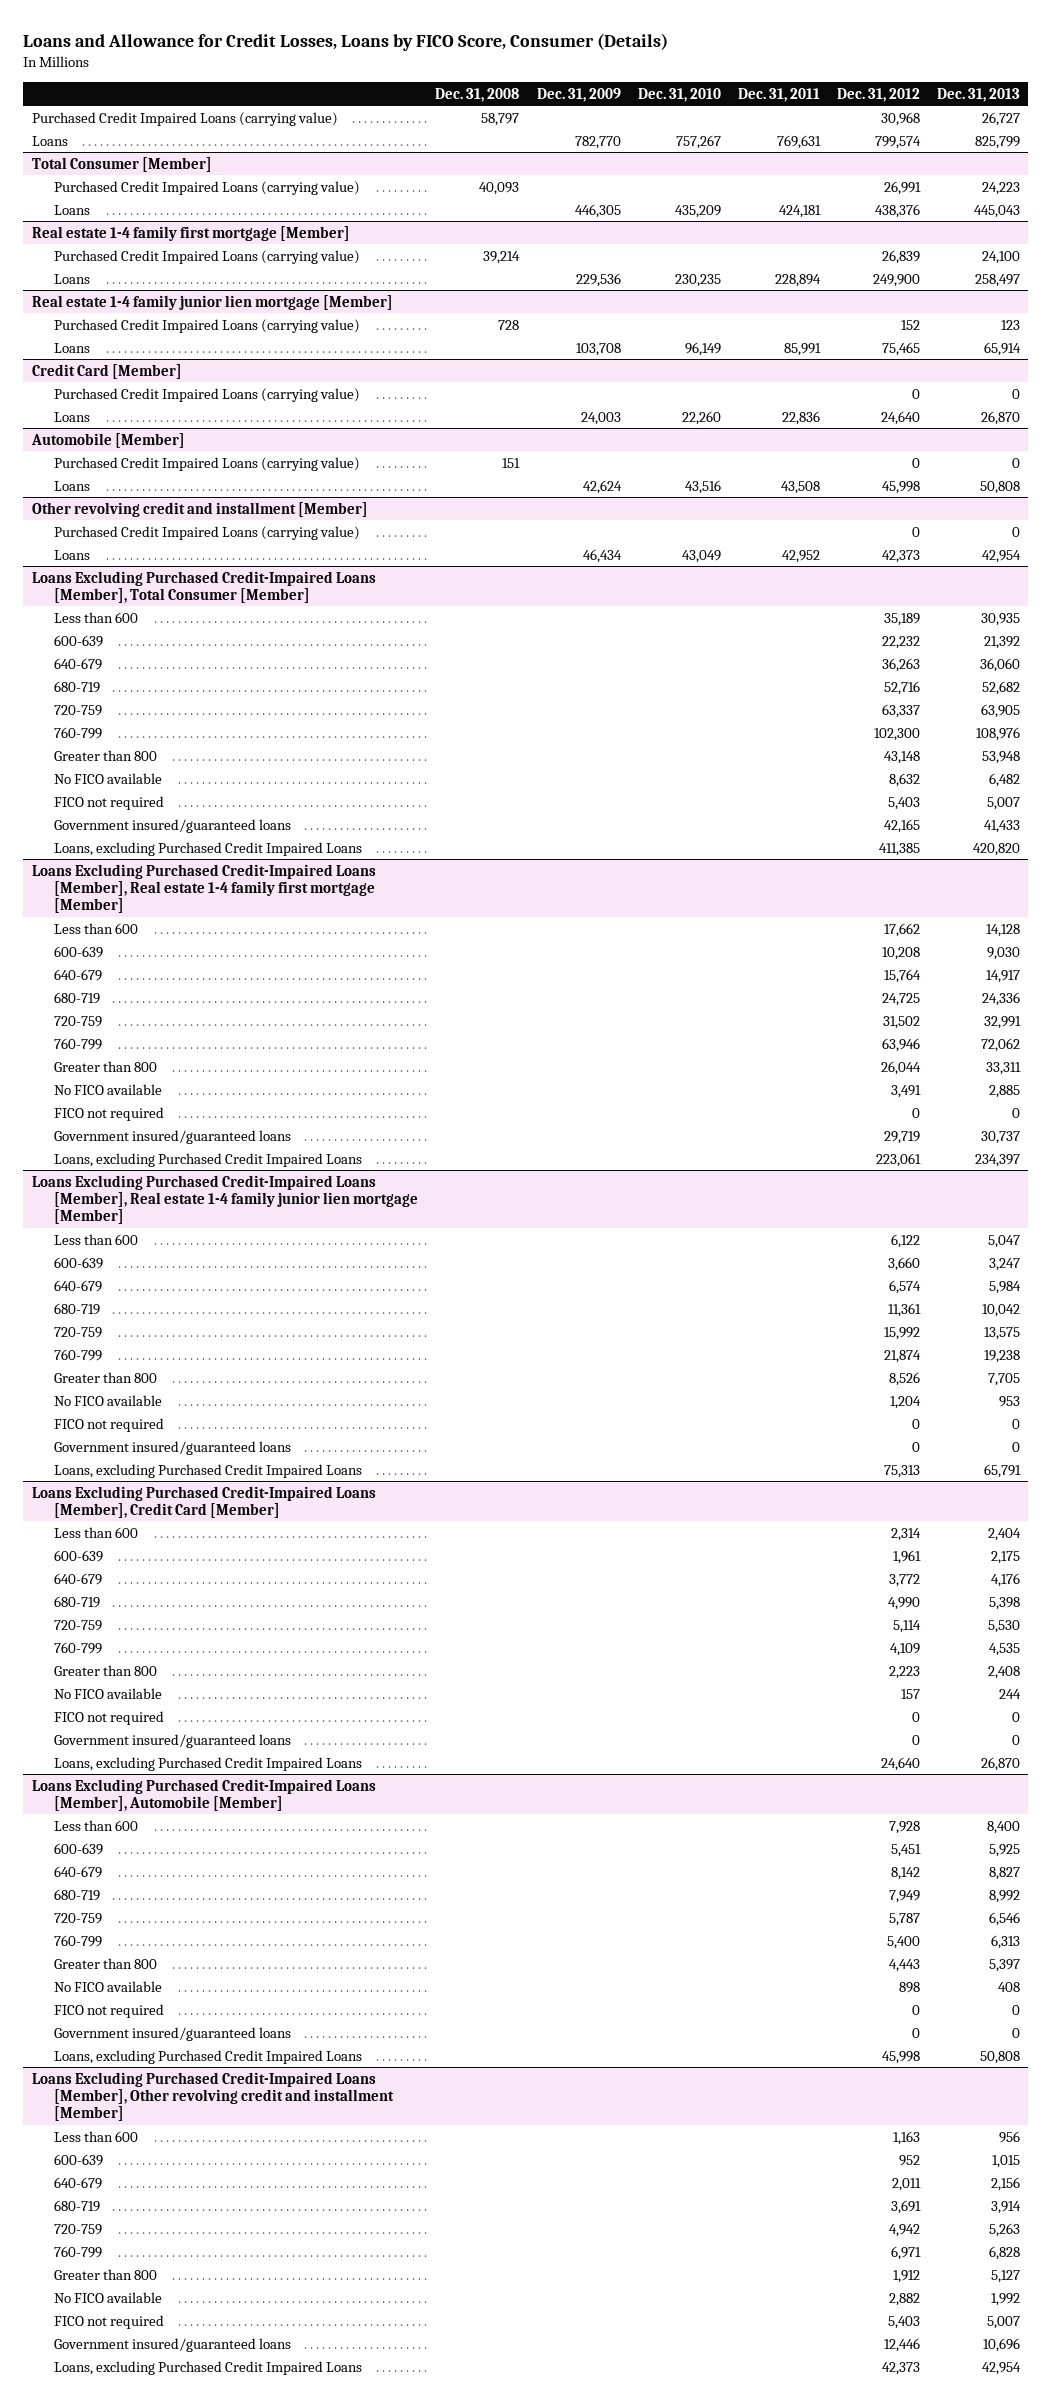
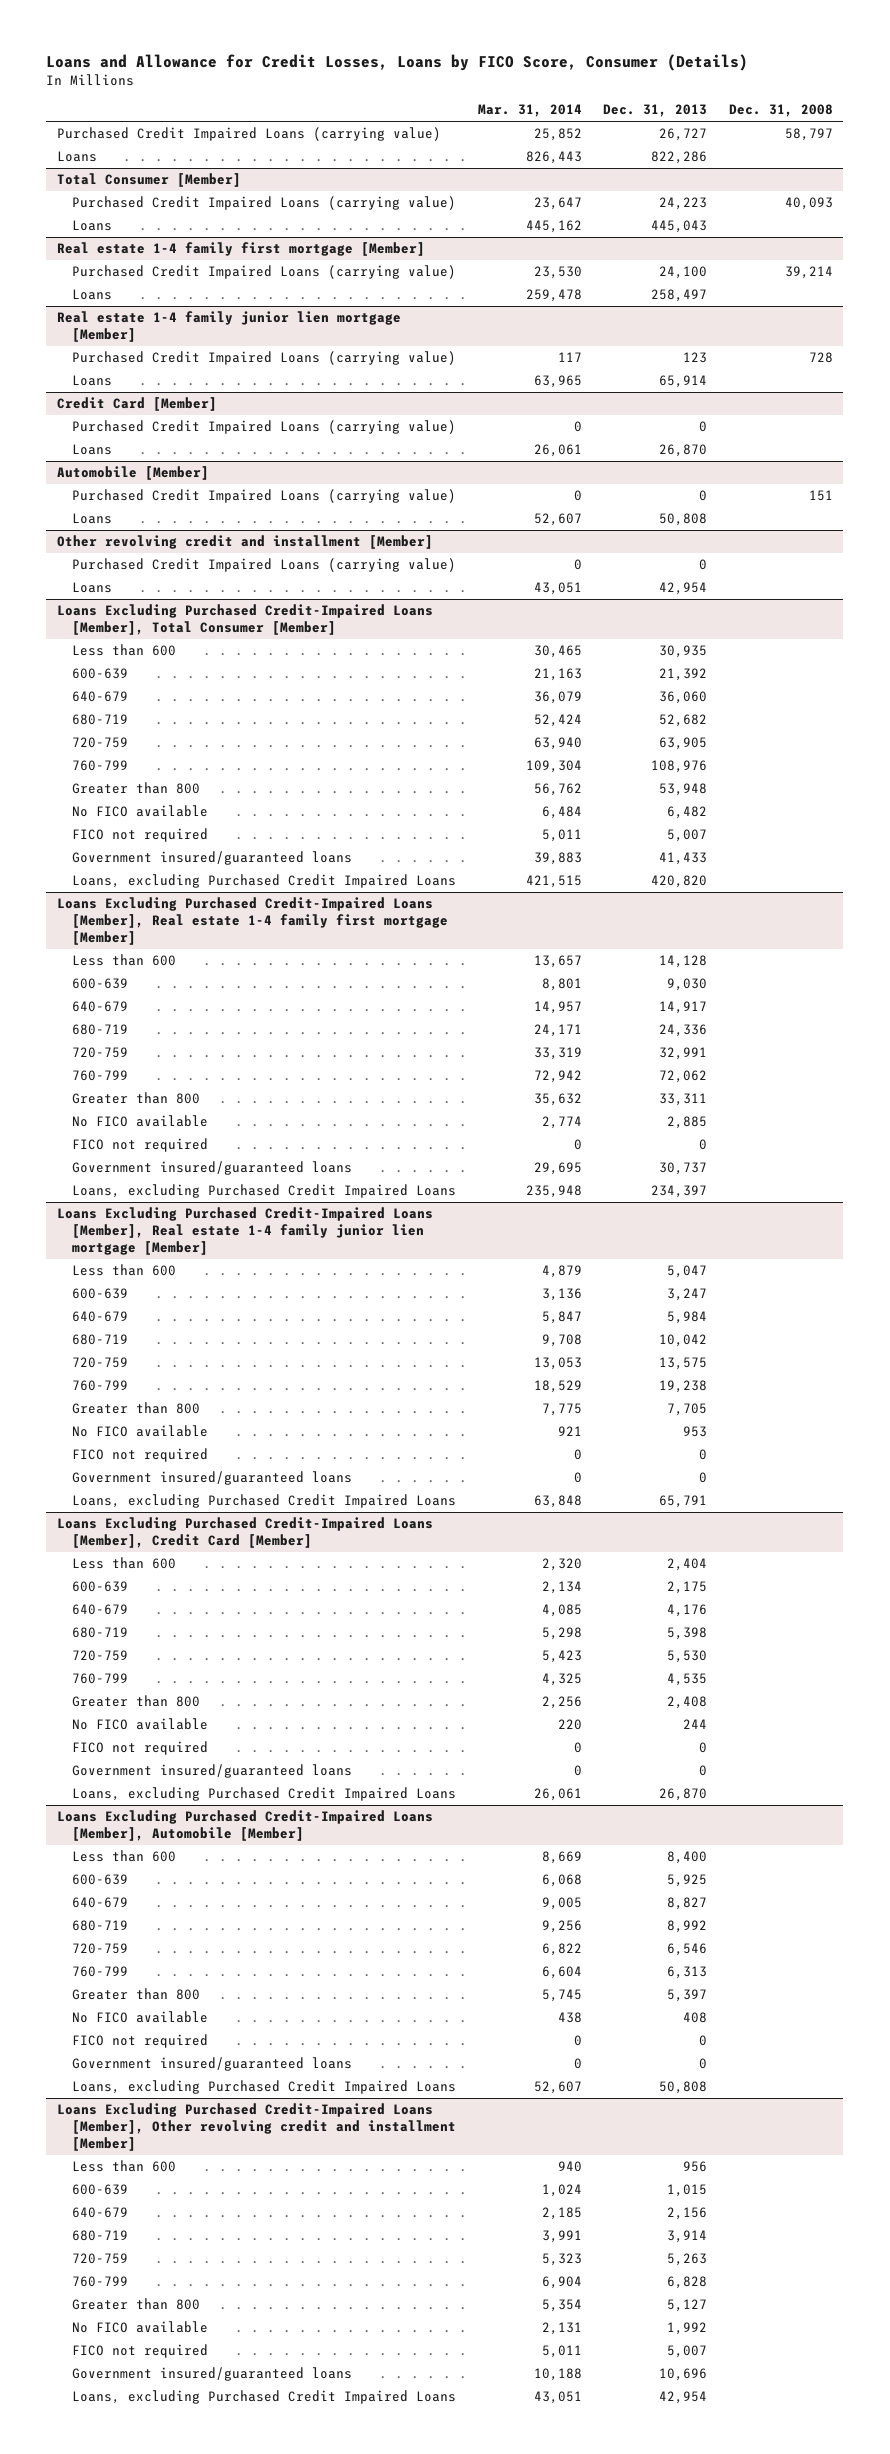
[536,87,621,102] Dec. 31, 2009 -> none
[637,87,721,102] Dec. 31, 2010 -> none
[737,87,820,102] Dec. 31, 2011 -> none
[836,87,920,102] Dec. 31, 2012 -> none
none -> [477,104,582,118] Mar. 31, 2014
[974,135,1020,149] 825,799 -> [651,151,708,165] 822,286

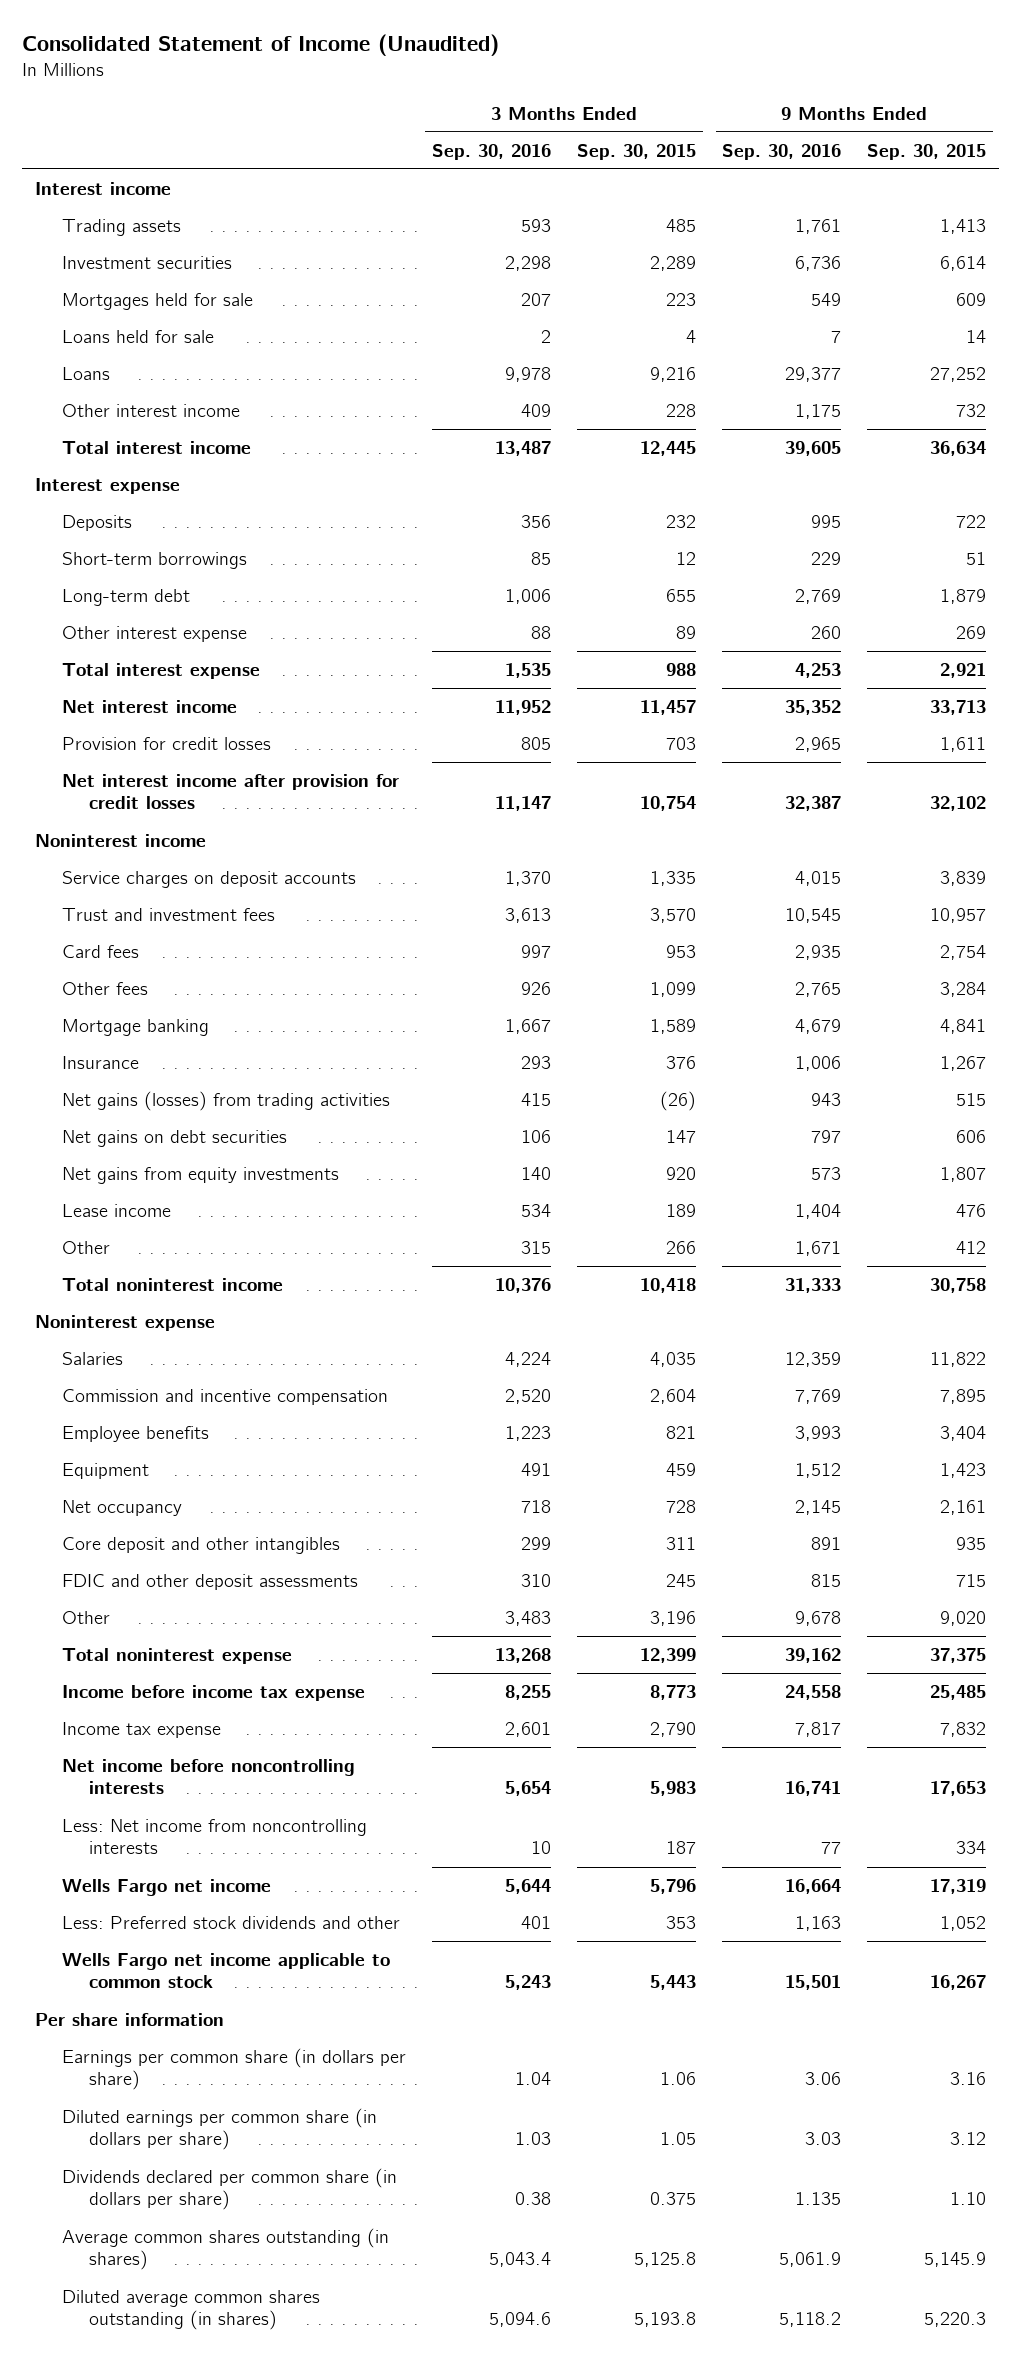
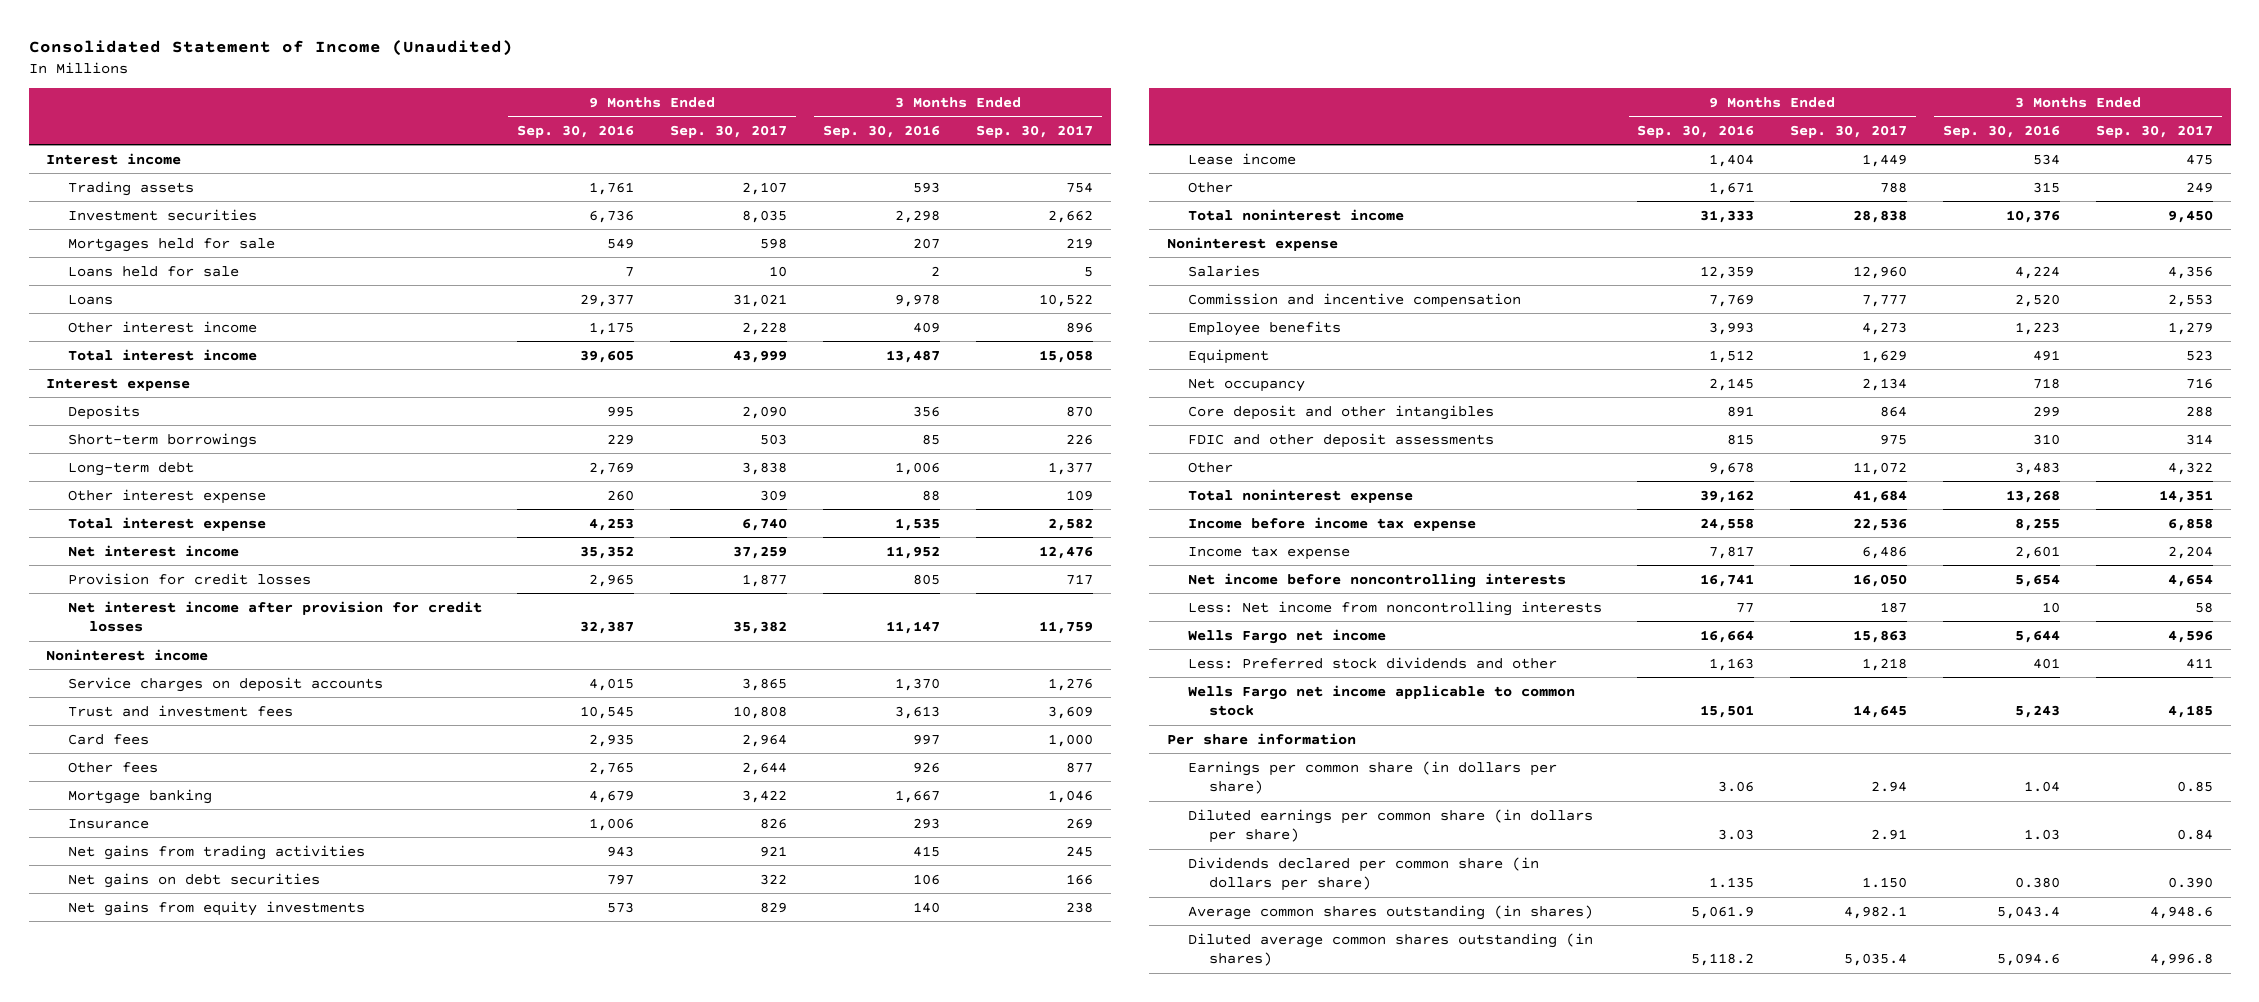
[576,143,696,160] Sep. 30, 2015 -> none
[867,143,987,160] Sep. 30, 2015 -> none
none -> [670,124,788,138] Sep. 30, 2017
none -> [975,124,1093,138] Sep. 30, 2017
[61,1091,390,1112] Net gains (losses) from trading activities -> [67,844,365,860] Net gains from trading activities
[514,2192,551,2206] 0.38 -> [2015,877,2061,889] 0.380

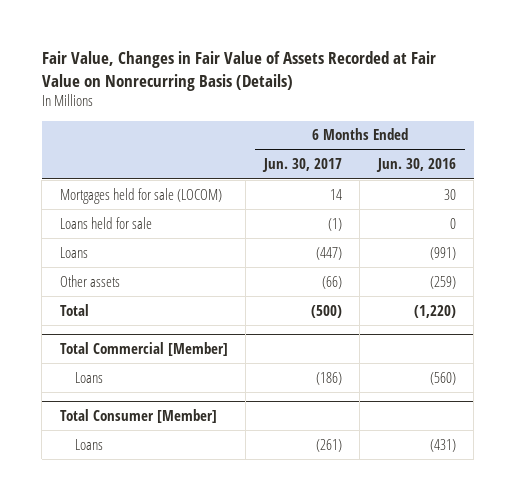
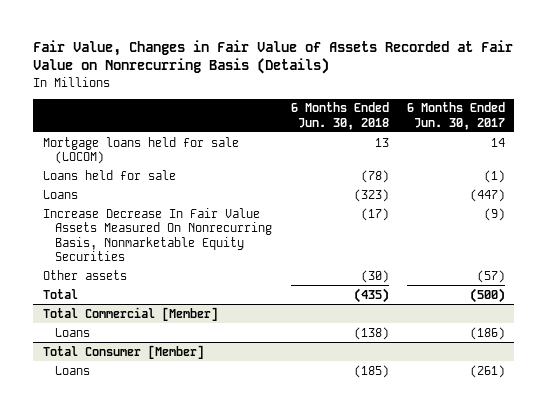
[375,158,456,173] Jun. 30, 2016 -> none
none -> [290,102,389,130] 6 Months Ended Jun. 30, 2018
[59,187,222,204] Mortgages held for sale (LOCOM) -> [42,136,239,165] Mortgage loans held for sale (LOCOM)
none -> [42,207,272,262] Increase Decrease In Fair Value Assets Measured On Nonrecurring Basis, Nonmarketable Equity Securities
[321,275,342,289] (66) -> [477,269,506,283] (57)

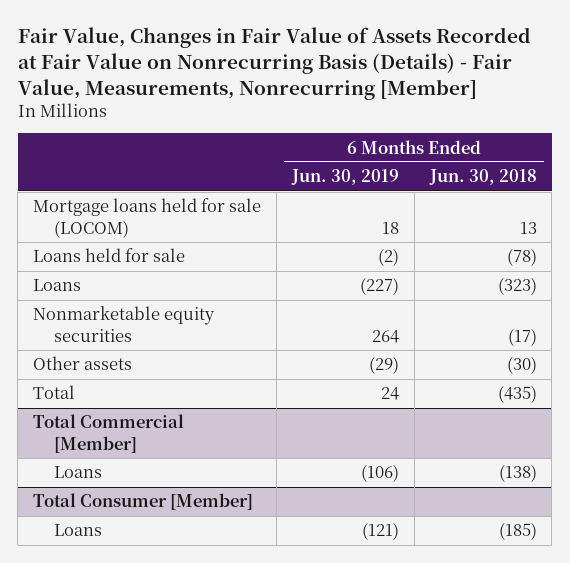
[33,39,514,75] Fair Value, Changes in Fair Value of Assets Recorded at Fair Value on Nonrecurring Basis (Details) -> [17,27,531,100] Fair Value, Changes in Fair Value of Assets Recorded at Fair Value on Nonrecurring Basis (Details) - Fair Value, Measurements, Nonrecurring [Member]
[407,102,506,130] 6 Months Ended Jun. 30, 2017 -> none
none -> [290,169,399,186] Jun. 30, 2019
[42,207,272,262] Increase Decrease In Fair Value Assets Measured On Nonrecurring Basis, Nonmarketable Equity Securities -> [33,306,216,342] Nonmarketable equity securities

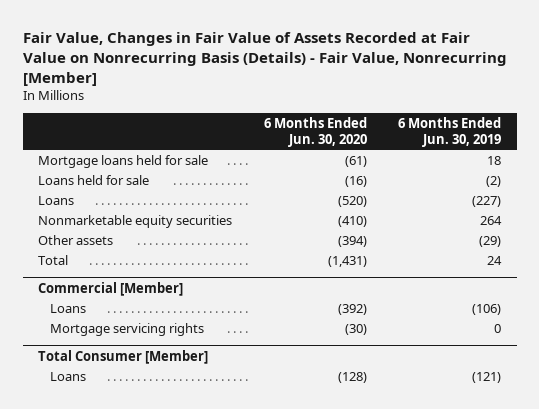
[17,27,531,100] Fair Value, Changes in Fair Value of Assets Recorded at Fair Value on Nonrecurring Basis (Details) - Fair Value, Measurements, Nonrecurring [Member] -> [22,31,507,86] Fair Value, Changes in Fair Value of Assets Recorded at Fair Value on Nonrecurring Basis (Details) - Fair Value, Nonrecurring [Member]
[428,169,537,186] Jun. 30, 2018 -> none
none -> [263,116,367,147] 6 Months Ended Jun. 30, 2020
[33,198,262,238] Mortgage loans held for sale (LOCOM) -> [38,154,209,168] Mortgage loans held for sale
[33,414,185,453] Total Commercial [Member] -> [38,281,184,296] Commercial [Member]
none -> [50,322,205,336] Mortgage servicing rights

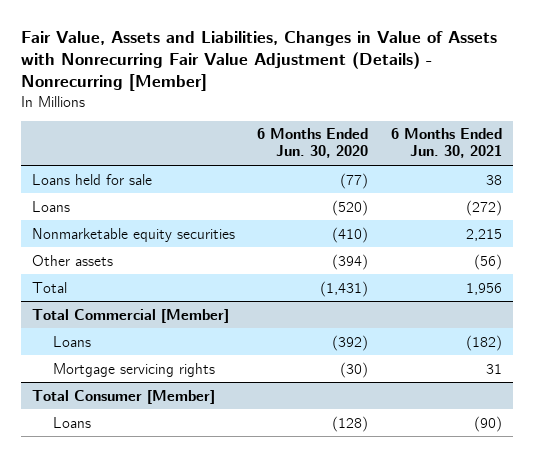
[22,31,507,86] Fair Value, Changes in Fair Value of Assets Recorded at Fair Value on Nonrecurring Basis (Details) - Fair Value, Nonrecurring [Member] -> [20,30,497,92] Fair Value, Assets and Liabilities, Changes in Value of Assets with Nonrecurring Fair Value Adjustment (Details) - Nonrecurring [Member]
[397,116,501,147] 6 Months Ended Jun. 30, 2019 -> none
none -> [390,128,502,159] 6 Months Ended Jun. 30, 2021
[38,154,209,168] Mortgage loans held for sale -> none
[344,175,367,187] (16) -> [340,172,369,189] (77)
[38,281,184,296] Commercial [Member] -> [31,308,229,323] Total Commercial [Member]

